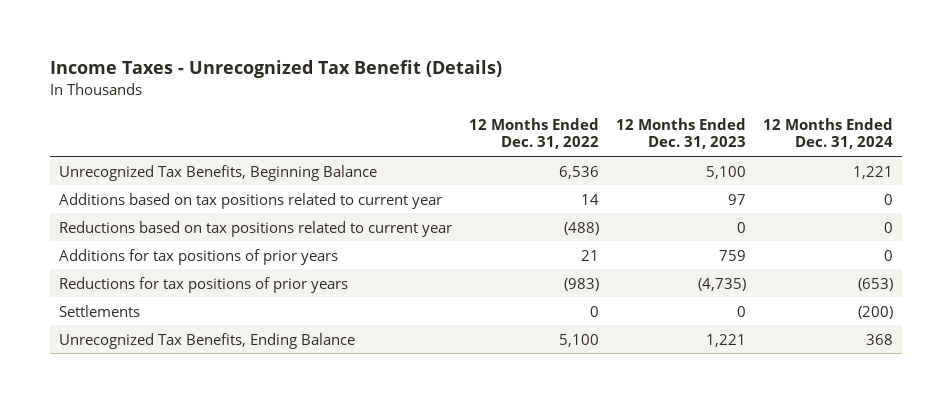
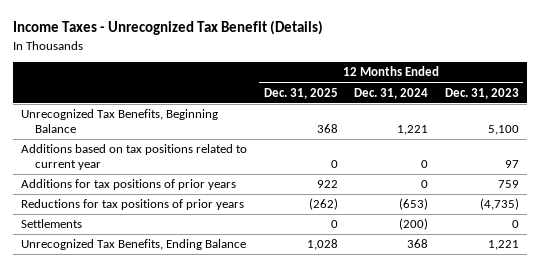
[469,117,600,150] 12 Months Ended Dec. 31, 2022 -> none
none -> [263,87,338,99] Dec. 31, 2025
[59,220,453,237] Reductions based on tax positions related to current year -> none

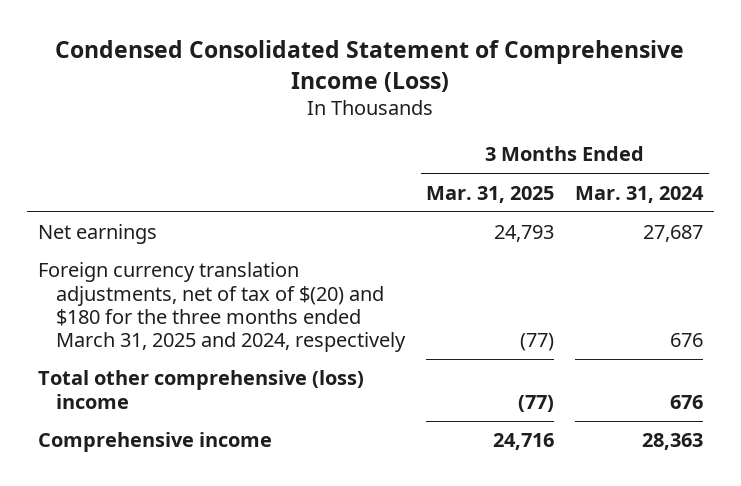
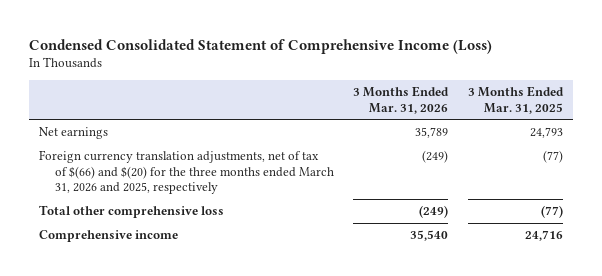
[575,185,705,203] Mar. 31, 2024 -> none
none -> [353,86,450,114] 3 Months Ended Mar. 31, 2026
[37,262,407,353] Foreign currency translation adjustments, net of tax of $(20) and $180 for the three months ended March 31, 2025 and 2024, respectively -> [39,150,334,195] Foreign currency translation adjustments, net of tax of $(66) and $(20) for the three months ended March 31, 2026 and 2025, respectively
[37,370,364,409] Total other comprehensive (loss) income -> [39,205,225,219] Total other comprehensive loss

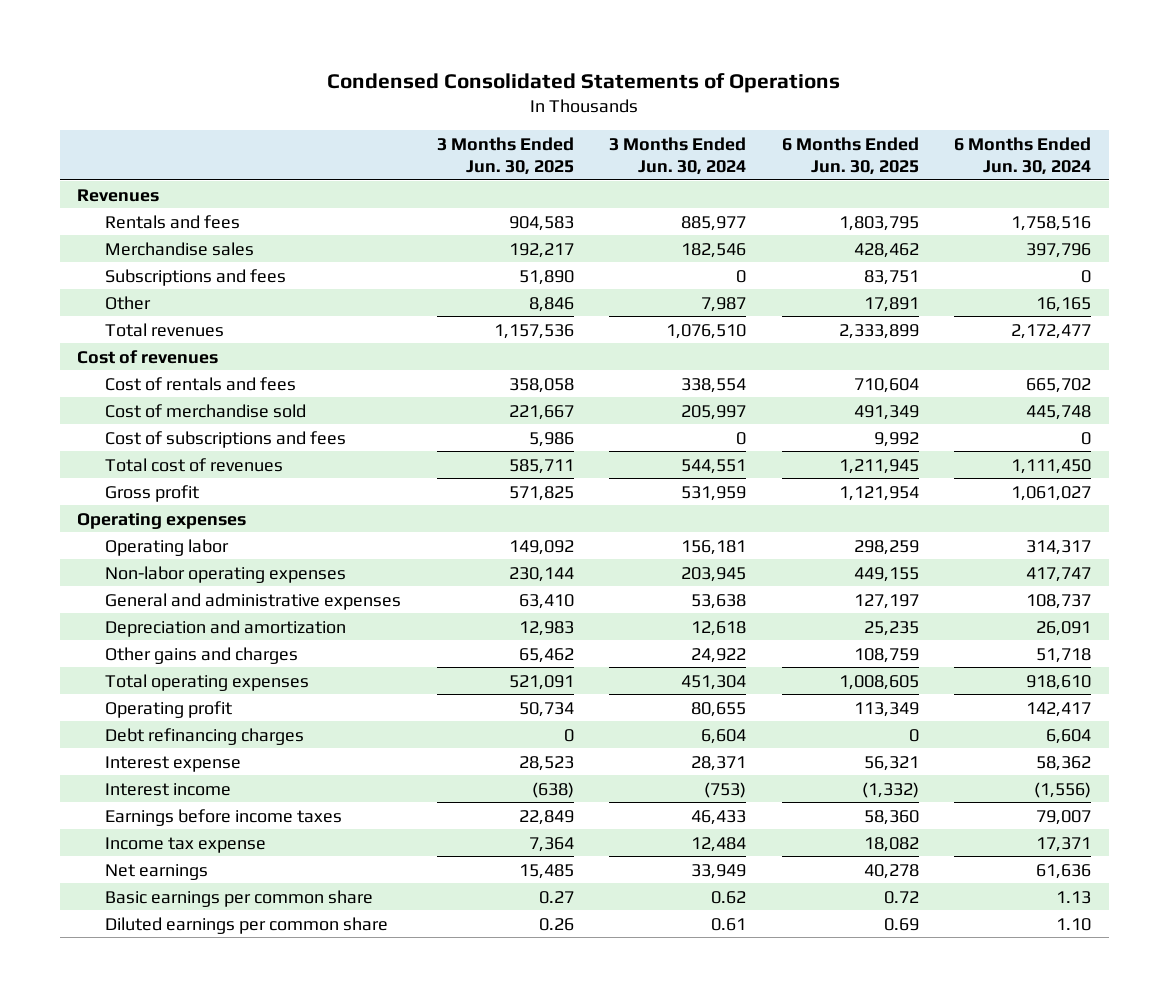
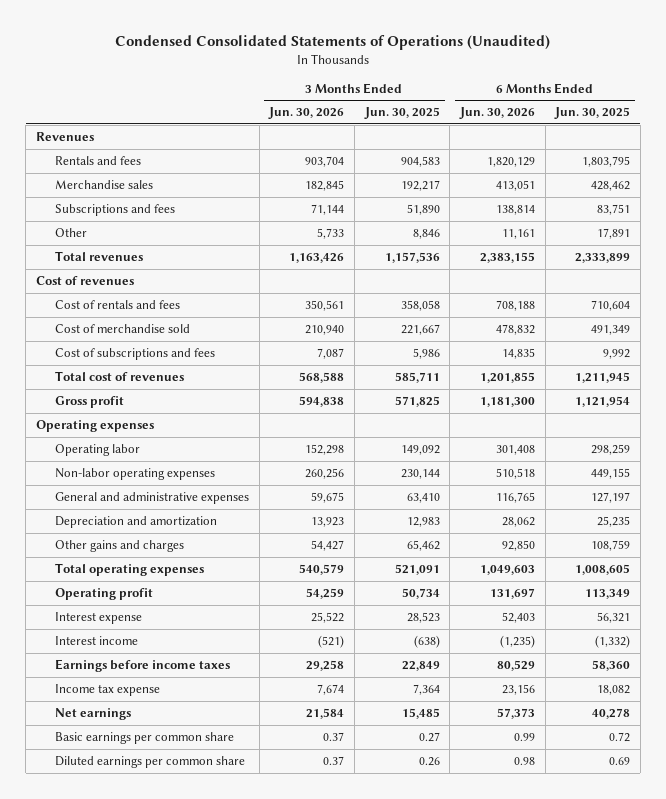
[327,72,841,93] Condensed Consolidated Statements of Operations -> [115,35,551,51] Condensed Consolidated Statements of Operations (Unaudited)
[609,136,747,175] 3 Months Ended Jun. 30, 2024 -> none
[953,136,1091,175] 6 Months Ended Jun. 30, 2024 -> none
none -> [268,107,345,120] Jun. 30, 2026
none -> [458,107,535,120] Jun. 30, 2026
[105,727,305,745] Debt refinancing charges -> none

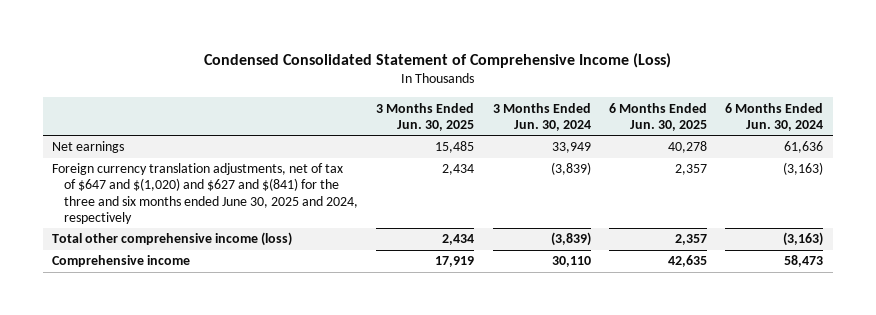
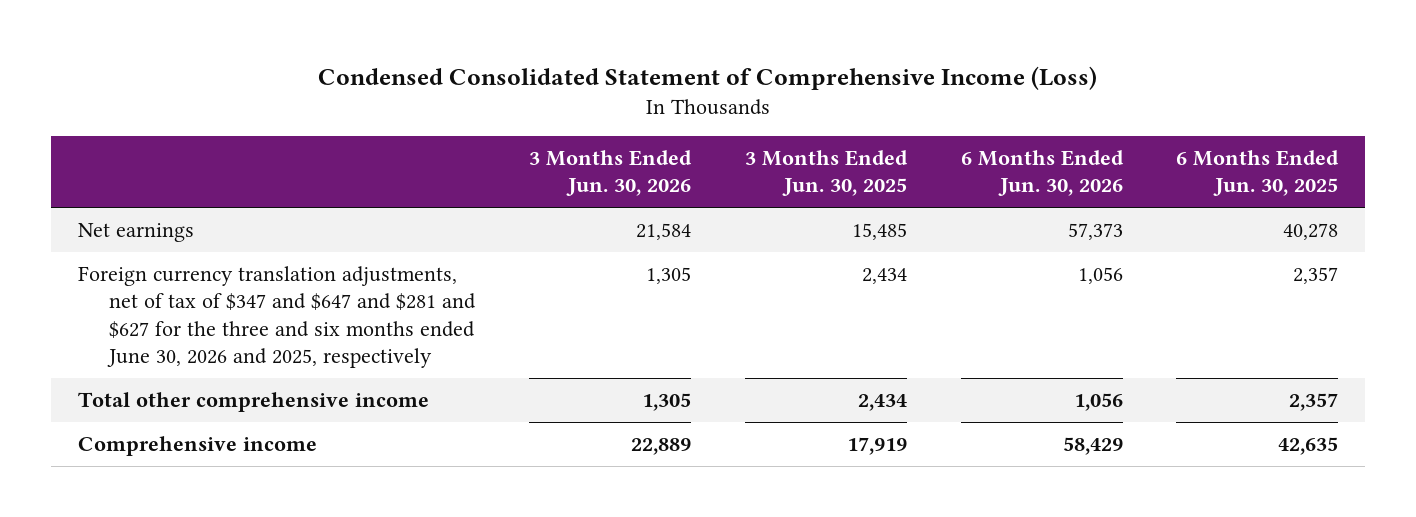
[492,102,591,131] 3 Months Ended Jun. 30, 2024 -> none
[725,102,824,131] 6 Months Ended Jun. 30, 2024 -> none
none -> [528,150,692,197] 3 Months Ended Jun. 30, 2026
none -> [960,150,1124,197] 6 Months Ended Jun. 30, 2026
[52,163,359,224] Foreign currency translation adjustments, net of tax of $647 and $(1,020) and $627 and $(841) for the three and six months ended June 30, 2025 and 2024, respectively -> [77,266,476,368] Foreign currency translation adjustments, net of tax of $347 and $647 and $281 and $627 for the three and six months ended June 30, 2026 and 2025, respectively
[52,232,293,247] Total other comprehensive income (loss) -> [77,392,429,413] Total other comprehensive income

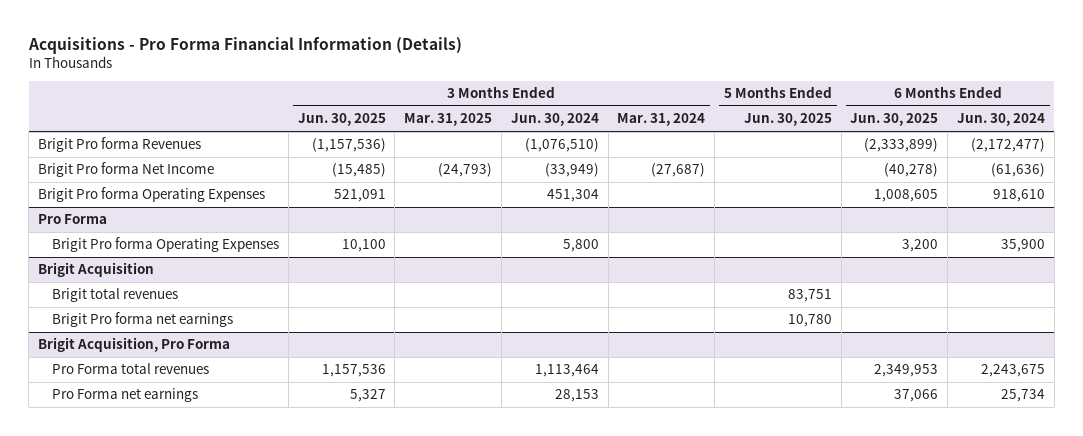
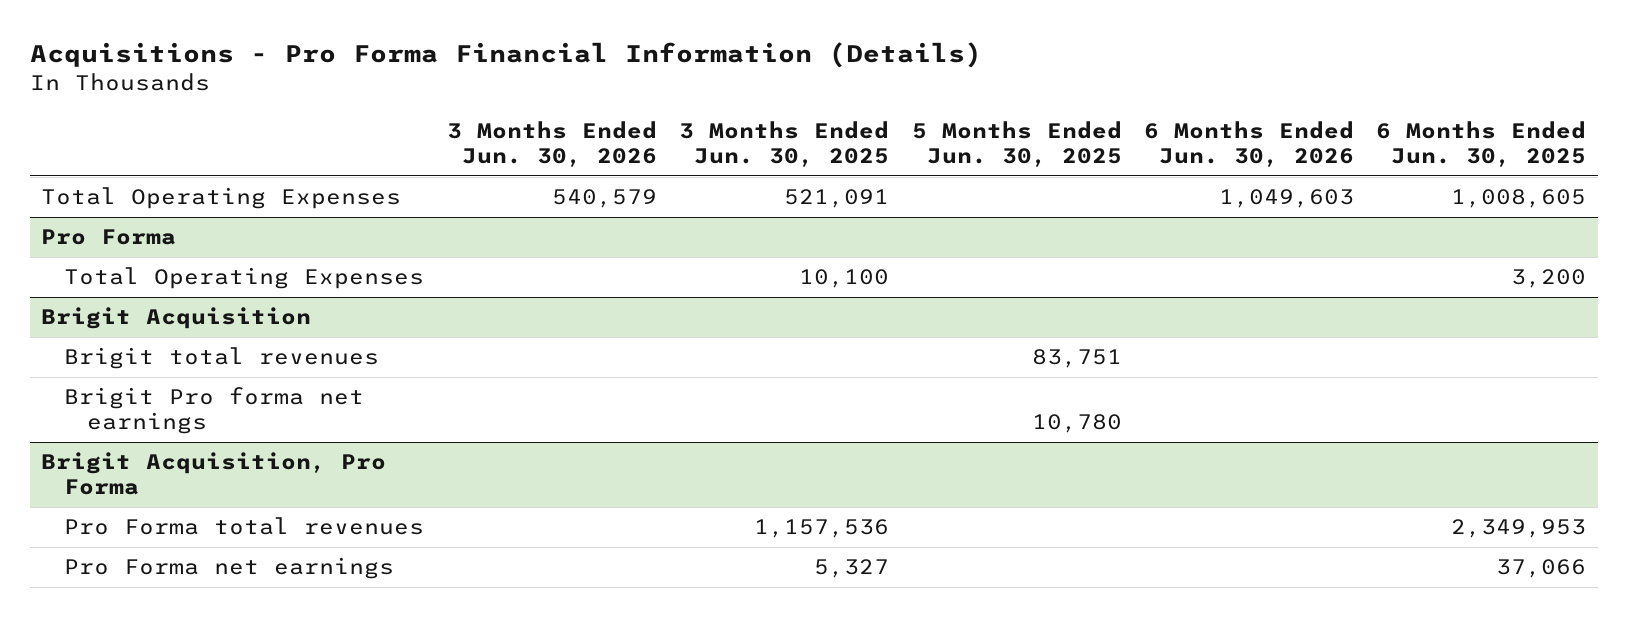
[404,113,493,127] Mar. 31, 2025 -> none
[510,113,599,127] Jun. 30, 2024 -> none
[617,113,706,127] Mar. 31, 2024 -> none
[957,113,1046,127] Jun. 30, 2024 -> none
none -> [446,121,657,168] 3 Months Ended Jun. 30, 2026
none -> [1143,121,1354,168] 6 Months Ended Jun. 30, 2026
[38,137,202,153] Brigit Pro forma Revenues -> none
[38,162,215,178] Brigit Pro forma Net Income -> none
[38,187,266,203] Brigit Pro forma Operating Expenses -> [41,187,402,210] Total Operating Expenses
[52,237,280,253] Brigit Pro forma Operating Expenses -> [64,267,425,290] Total Operating Expenses

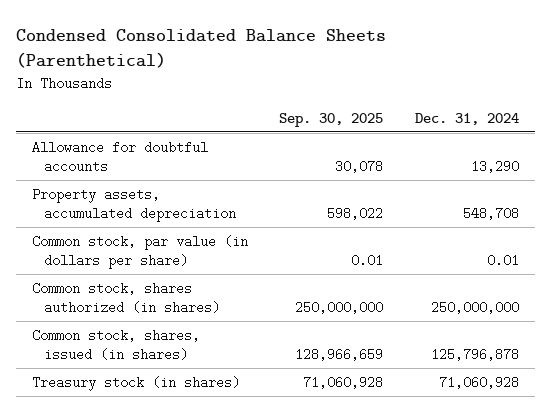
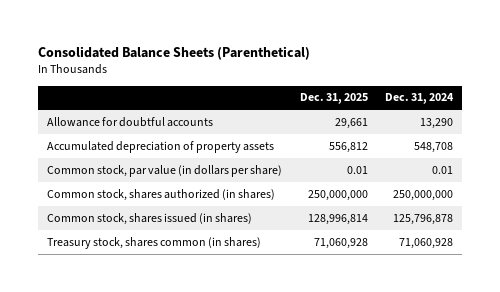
[15,28,386,68] Condensed Consolidated Balance Sheets (Parenthetical) -> [37,45,310,60] Consolidated Balance Sheets (Parenthetical)
[279,112,384,127] Sep. 30, 2025 -> none
none -> [299,93,368,105] Dec. 31, 2025
[31,188,237,222] Property assets, accumulated depreciation -> [46,140,274,153] Accumulated depreciation of property assets
[31,329,200,361] Common stock, shares, issued (in shares) -> [46,212,252,225] Common stock, shares issued (in shares)
[31,376,240,392] Treasury stock (in shares) -> [46,236,261,249] Treasury stock, shares common (in shares)

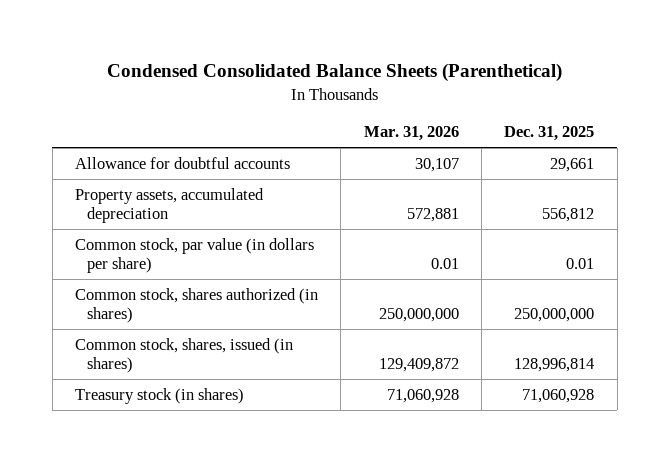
[37,45,310,60] Consolidated Balance Sheets (Parenthetical) -> [106,63,562,83] Condensed Consolidated Balance Sheets (Parenthetical)
[385,93,455,105] Dec. 31, 2024 -> none
none -> [363,125,459,141] Mar. 31, 2026
[46,140,274,153] Accumulated depreciation of property assets -> [74,187,264,223] Property assets, accumulated depreciation
[46,212,252,225] Common stock, shares issued (in shares) -> [74,337,293,373] Common stock, shares, issued (in shares)
[46,236,261,249] Treasury stock, shares common (in shares) -> [74,387,244,404] Treasury stock (in shares)

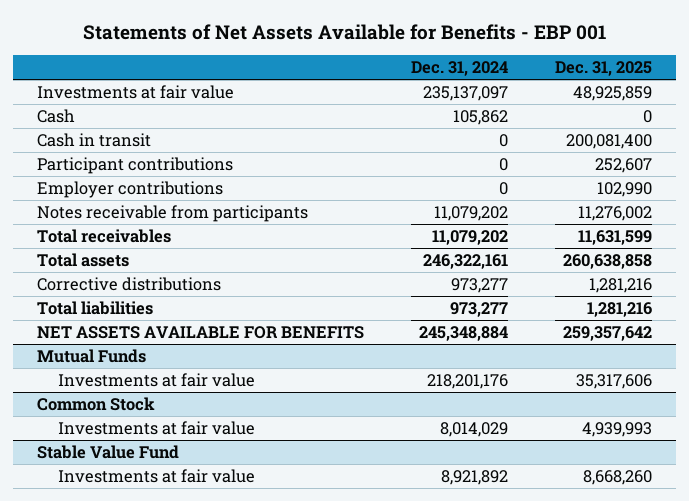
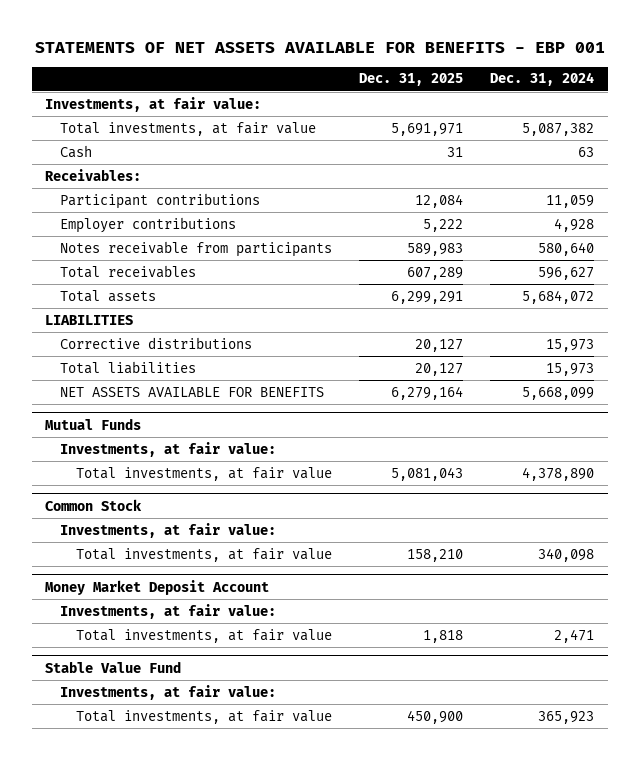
[82,23,606,40] Statements of Net Assets Available for Benefits - EBP 001 -> [34,41,605,53] STATEMENTS OF NET ASSETS AVAILABLE FOR BENEFITS - EBP 001
[36,132,151,147] Cash in transit -> none
none -> [44,96,261,112] Investments, at fair value:
[36,84,234,99] Investments at fair value -> [60,121,317,136] Total investments, at fair value
[423,85,509,101] 235,137,097 -> [522,122,595,136] 5,087,382
[573,85,653,101] 48,925,859 -> [391,122,464,136] 5,691,971
[453,109,509,125] 105,862 -> [578,146,595,157] 63
[643,109,653,123] 0 -> [447,146,464,157] 31
none -> [44,168,141,181] Receivables:
[499,157,509,171] 0 -> [546,194,595,208] 11,059
[595,157,653,173] 252,607 -> [415,193,464,208] 12,084
[499,181,509,195] 0 -> [554,217,595,232] 4,928
[597,181,653,197] 102,990 -> [423,218,464,232] 5,222
[434,205,509,221] 11,079,202 -> [538,241,595,256] 580,640
[578,205,653,221] 11,276,002 -> [407,242,464,256] 589,983
[432,229,509,245] 11,079,202 -> [538,266,595,280] 596,627
[578,229,653,245] 11,631,599 -> [407,266,464,280] 607,289
[423,253,509,269] 246,322,161 -> [522,289,595,304] 5,684,072
[563,253,653,269] 260,638,858 -> [391,290,464,304] 6,299,291
none -> [44,314,133,325] LIABILITIES
[451,277,509,293] 973,277 -> [546,338,595,352] 15,973
[589,277,653,293] 1,281,216 -> [415,338,464,352] 20,127
[450,301,509,317] 973,277 -> [546,362,595,376] 15,973
[587,301,653,317] 1,281,216 -> [415,362,464,376] 20,127
[419,325,509,341] 245,348,884 -> [522,386,595,400] 5,668,099
[563,325,653,341] 259,357,642 -> [391,385,464,400] 6,279,164
none -> [60,441,277,457] Investments, at fair value:
[57,372,255,387] Investments at fair value -> [75,466,332,481] Total investments, at fair value
[427,373,509,389] 218,201,176 -> [522,466,595,481] 4,378,890
[576,373,653,389] 35,317,606 -> [391,466,464,481] 5,081,043
none -> [60,522,277,538] Investments, at fair value:
[57,420,255,435] Investments at fair value -> [75,547,332,562] Total investments, at fair value
[440,421,509,437] 8,014,029 -> [538,547,595,562] 340,098
[582,421,653,437] 4,939,993 -> [407,548,464,562] 158,210
none -> [44,579,269,595] Money Market Deposit Account
none -> [60,603,277,619] Investments, at fair value:
none -> [75,628,332,643] Total investments, at fair value
none -> [60,684,277,700] Investments, at fair value:
[57,468,255,483] Investments at fair value -> [75,709,332,724] Total investments, at fair value
[441,469,509,485] 8,921,892 -> [538,710,595,724] 365,923
[583,469,653,485] 8,668,260 -> [407,709,464,724] 450,900

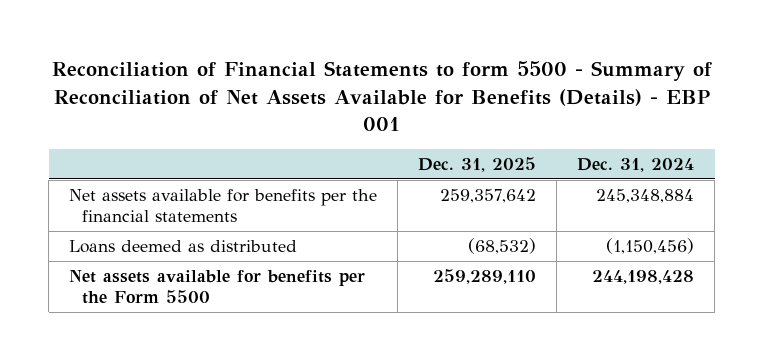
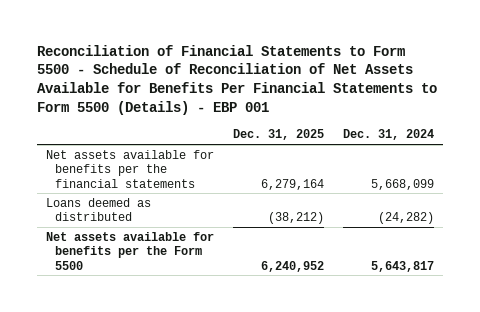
[51,61,712,132] Reconciliation of Financial Statements to form 5500 - Summary of Reconciliation of Net Assets Available for Benefits (Details) - EBP 001 -> [36,44,437,116] Reconciliation of Financial Statements to Form 5500 - Schedule of Reconciliation of Net Assets Available for Benefits Per Financial Statements to Form 5500 (Details) - EBP 001
[440,189,537,204] 259,357,642 -> [260,178,324,190] 6,279,164
[596,189,695,204] 245,348,884 -> [370,178,434,190] 5,668,099
[468,238,537,255] (68,532) -> [267,212,324,225] (38,212)
[606,238,695,255] (1,150,456) -> [377,212,434,225] (24,282)
[433,269,537,285] 259,289,110 -> [260,260,324,272] 6,240,952
[592,270,695,285] 244,198,428 -> [370,260,434,272] 5,643,817

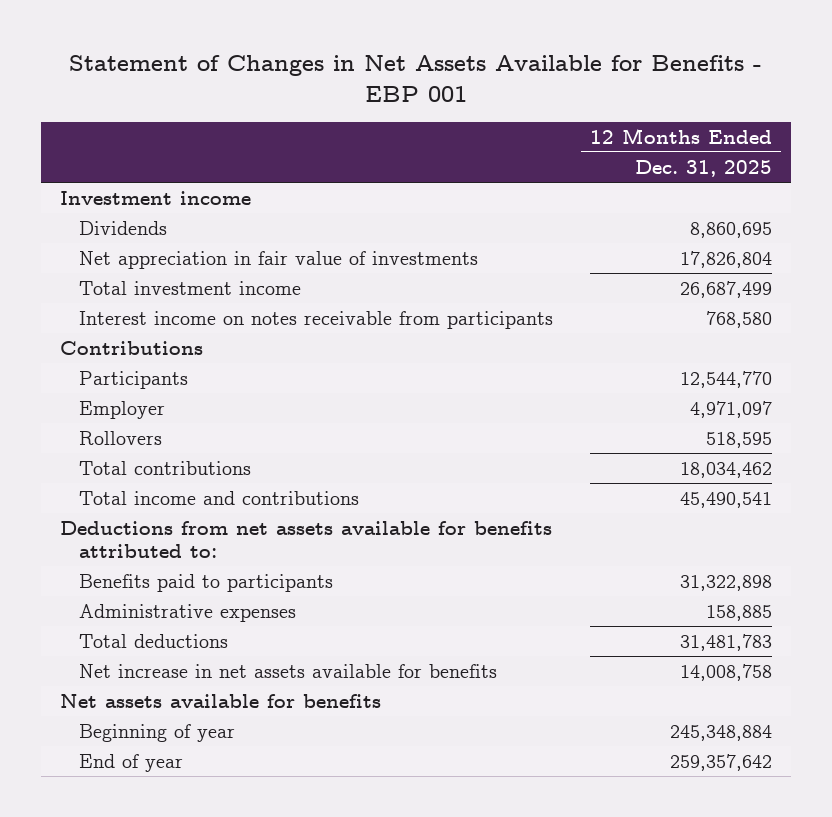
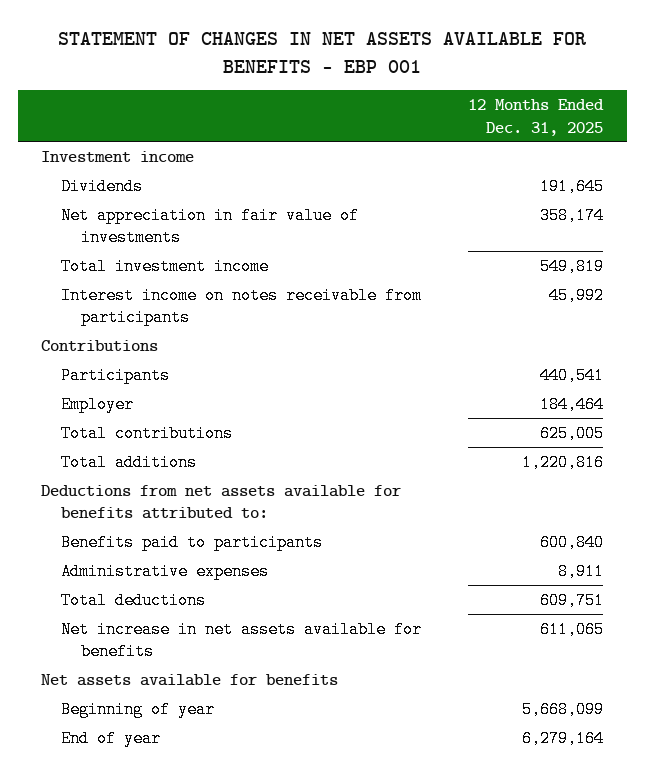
[68,55,762,102] Statement of Changes in Net Assets Available for Benefits - EBP 001 -> [58,32,587,73] STATEMENT OF CHANGES IN NET ASSETS AVAILABLE FOR BENEFITS - EBP 001
[690,221,773,238] 8,860,695 -> [540,177,605,195] 191,645
[680,250,773,268] 17,826,804 -> [540,206,605,224] 358,174
[680,280,773,298] 26,687,499 -> [540,257,605,275] 549,819
[706,310,773,328] 768,580 -> [549,286,605,304] 45,992
[78,430,162,445] Rollovers -> none
[680,370,773,388] 12,544,770 -> [540,366,605,384] 440,541
[690,400,773,418] 4,971,097 -> [540,395,605,413] 184,464
[680,461,773,478] 18,034,462 -> [540,424,605,442] 625,005
[78,490,359,505] Total income and contributions -> [61,453,198,471] Total additions
[680,491,773,508] 45,490,541 -> [522,453,605,471] 1,220,816
[680,574,773,591] 31,322,898 -> [540,533,605,551] 600,840
[706,604,773,621] 158,885 -> [558,562,605,580] 8,911
[680,633,773,651] 31,481,783 -> [540,591,605,609] 609,751
[680,663,773,681] 14,008,758 -> [540,620,605,638] 611,065
[670,724,773,741] 245,348,884 -> [522,700,605,718] 5,668,099
[670,753,773,771] 259,357,642 -> [522,729,605,747] 6,279,164

